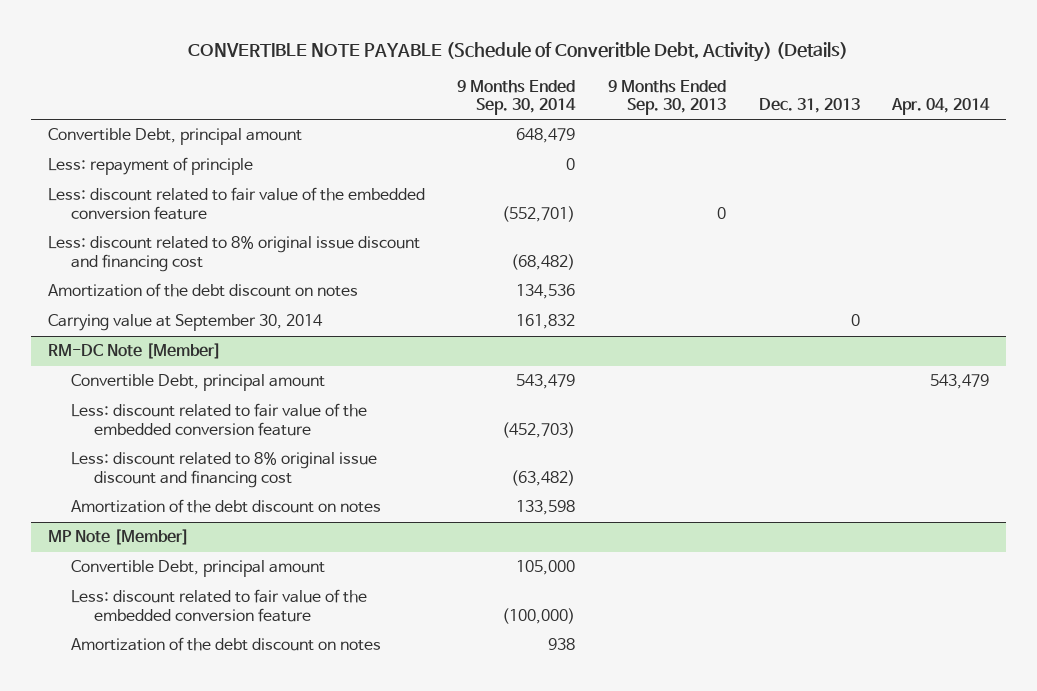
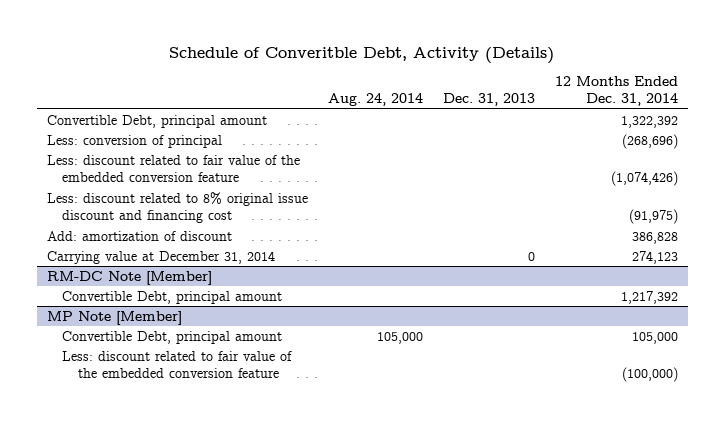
[188,41,849,62] CONVERTIBLE NOTE PAYABLE (Schedule of Converitble Debt, Activity) (Details) -> [169,46,555,64] Schedule of Converitble Debt, Activity (Details)
[457,79,577,116] 9 Months Ended Sep. 30, 2014 -> none
[607,79,726,116] 9 Months Ended Sep. 30, 2013 -> none
[891,98,991,116] Apr. 04, 2014 -> none
none -> [327,93,423,107] Aug. 24, 2014
none -> [554,76,678,107] 12 Months Ended Dec. 31, 2014
[47,157,253,176] Less: repayment of principle -> none
none -> [46,134,222,148] Less: conversion of principal
[47,283,358,298] Amortization of the debt discount on notes -> none
none -> [46,230,232,241] Add: amortization of discount
[47,314,323,332] Carrying value at September 30, 2014 -> [46,250,275,264] Carrying value at December 31, 2014
[71,403,368,437] Less: discount related to fair value of the embedded conversion feature -> none
[71,452,378,489] Less: discount related to 8% original issue discount and financing cost -> none
[71,499,382,514] Amortization of the debt discount on notes -> none
[71,637,382,652] Amortization of the debt discount on notes -> none

